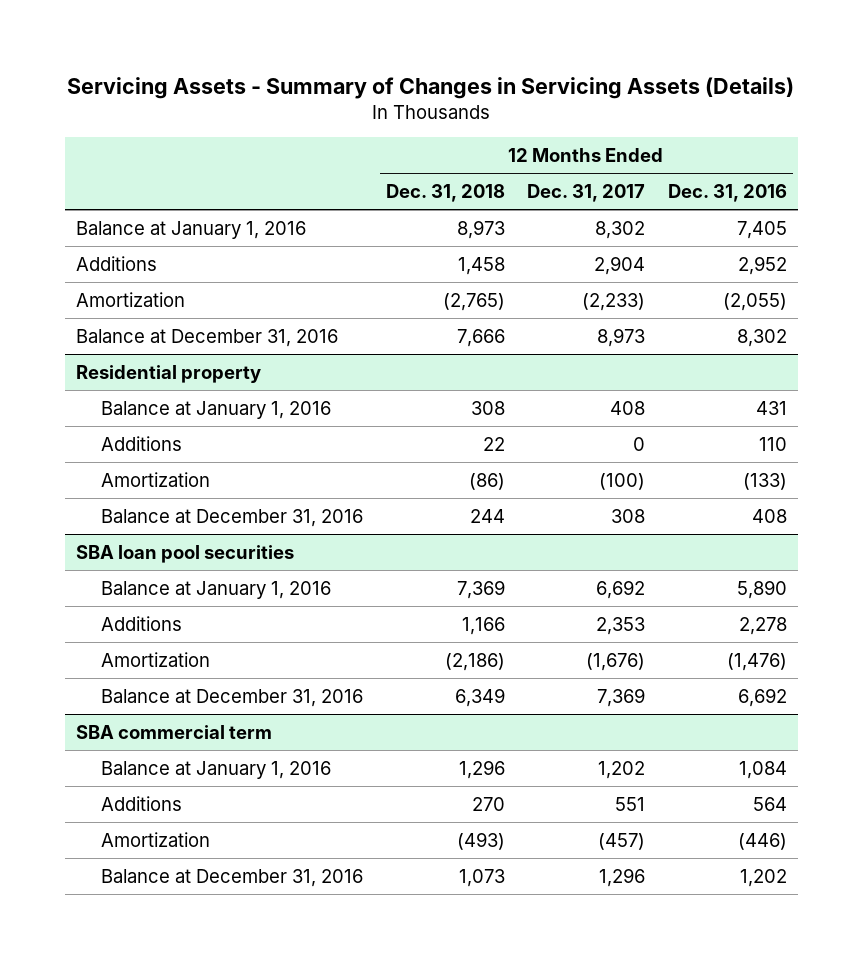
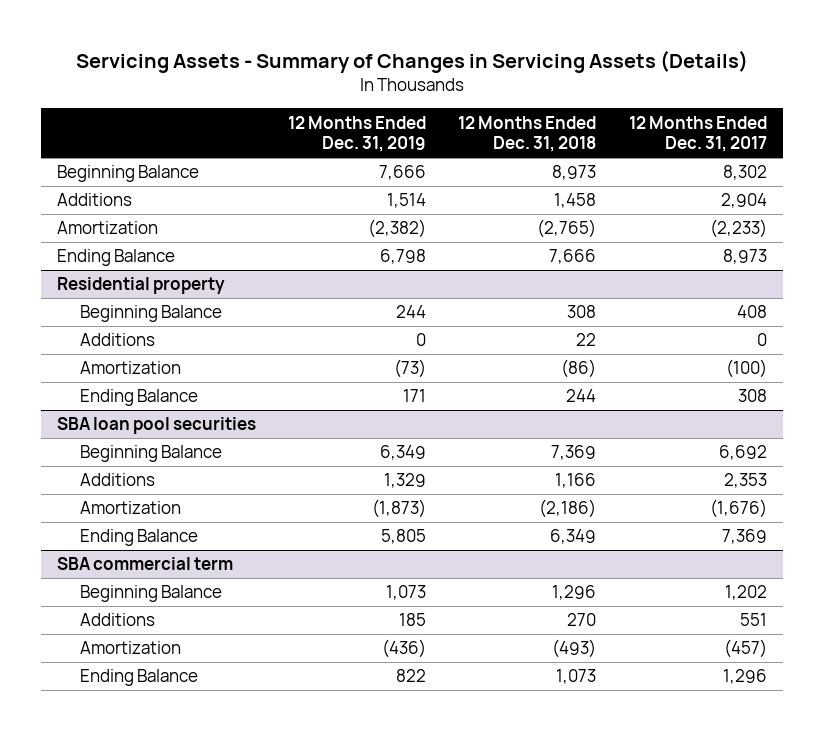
[667,184,787,203] Dec. 31, 2016 -> none
none -> [288,115,427,153] 12 Months Ended Dec. 31, 2019
[75,220,306,239] Balance at January 1, 2016 -> [57,165,200,183] Beginning Balance
[75,328,338,347] Balance at December 31, 2016 -> [57,249,176,267] Ending Balance
[101,400,332,419] Balance at January 1, 2016 -> [79,305,222,323] Beginning Balance
[101,508,364,527] Balance at December 31, 2016 -> [79,389,198,407] Ending Balance
[101,580,332,599] Balance at January 1, 2016 -> [79,445,222,463] Beginning Balance
[101,688,364,707] Balance at December 31, 2016 -> [79,529,198,547] Ending Balance
[101,760,332,779] Balance at January 1, 2016 -> [79,585,222,603] Beginning Balance
[101,868,364,887] Balance at December 31, 2016 -> [79,669,198,687] Ending Balance

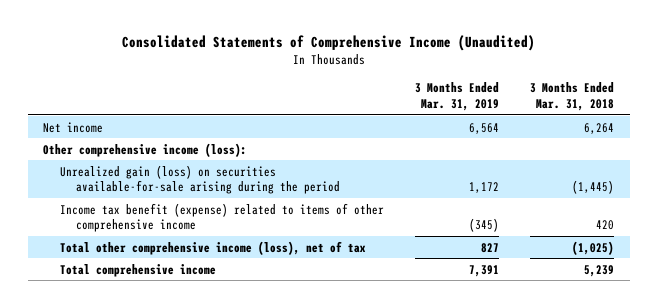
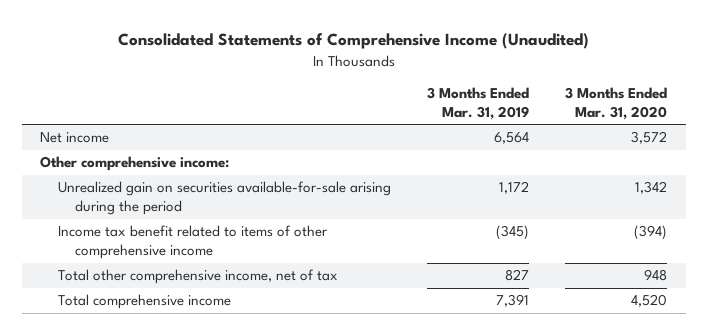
[530,82,615,112] 3 Months Ended Mar. 31, 2018 -> none
none -> [565,86,668,120] 3 Months Ended Mar. 31, 2020
[43,142,248,157] Other comprehensive income (loss): -> [40,156,230,172] Other comprehensive income:
[59,164,340,195] Unrealized gain (loss) on securities available-for-sale arising during the period -> [57,181,391,216] Unrealized gain on securities available-for-sale arising during the period
[59,202,384,233] Income tax benefit (expense) related to items of other comprehensive income -> [57,225,328,260] Income tax benefit related to items of other comprehensive income
[59,240,366,255] Total other comprehensive income (loss), net of tax -> [57,269,338,285] Total other comprehensive income, net of tax

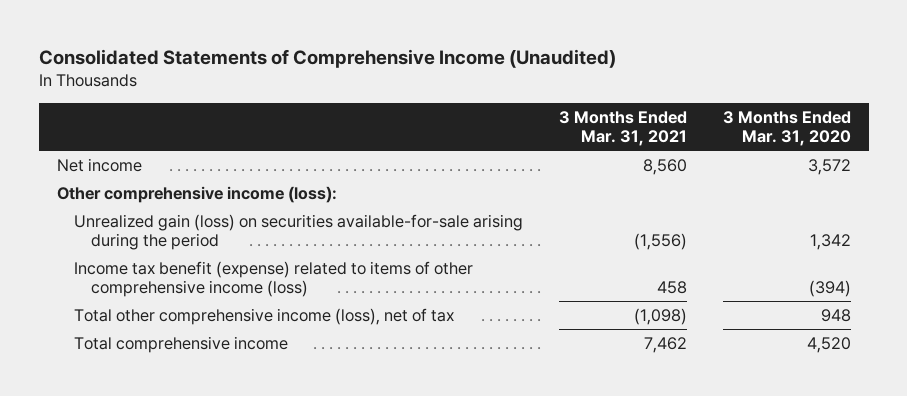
[427,86,530,120] 3 Months Ended Mar. 31, 2019 -> none
none -> [558,110,687,147] 3 Months Ended Mar. 31, 2021
[40,156,230,172] Other comprehensive income: -> [56,185,337,203] Other comprehensive income (loss):
[57,181,391,216] Unrealized gain on securities available-for-sale arising during the period -> [73,213,523,251] Unrealized gain (loss) on securities available-for-sale arising during the period
[57,225,328,260] Income tax benefit related to items of other comprehensive income -> [73,260,473,298] Income tax benefit (expense) related to items of other comprehensive income (loss)
[57,269,338,285] Total other comprehensive income, net of tax -> [73,307,454,325] Total other comprehensive income (loss), net of tax

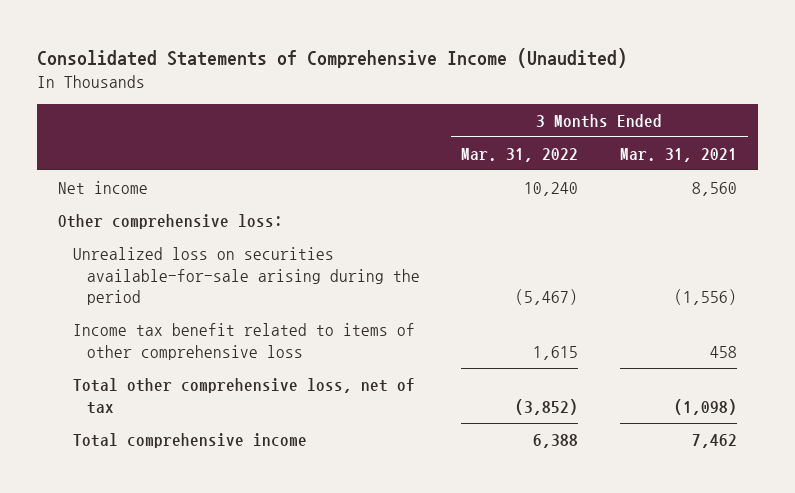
[722,110,851,147] 3 Months Ended Mar. 31, 2020 -> none
none -> [461,147,579,162] Mar. 31, 2022
[56,185,337,203] Other comprehensive income (loss): -> [58,213,284,229] Other comprehensive loss:
[73,213,523,251] Unrealized gain (loss) on securities available-for-sale arising during the period -> [72,246,420,306] Unrealized loss on securities available-for-sale arising during the period
[73,260,473,298] Income tax benefit (expense) related to items of other comprehensive income (loss) -> [72,322,415,360] Income tax benefit related to items of other comprehensive loss
[73,307,454,325] Total other comprehensive income (loss), net of tax -> [72,377,415,414] Total other comprehensive loss, net of tax

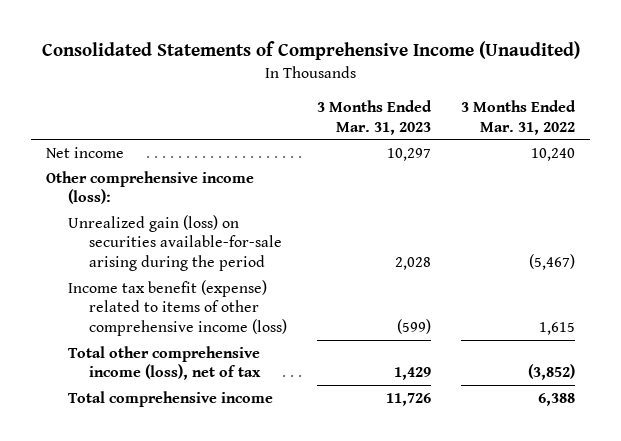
[620,147,738,162] Mar. 31, 2021 -> none
none -> [316,99,432,135] 3 Months Ended Mar. 31, 2023
[58,213,284,229] Other comprehensive loss: -> [46,170,255,205] Other comprehensive income (loss):
[72,246,420,306] Unrealized loss on securities available-for-sale arising during the period -> [67,214,282,272] Unrealized gain (loss) on securities available-for-sale arising during the period
[72,322,415,360] Income tax benefit related to items of other comprehensive loss -> [67,279,287,337] Income tax benefit (expense) related to items of other comprehensive income (loss)
[72,377,415,414] Total other comprehensive loss, net of tax -> [67,345,261,381] Total other comprehensive income (loss), net of tax

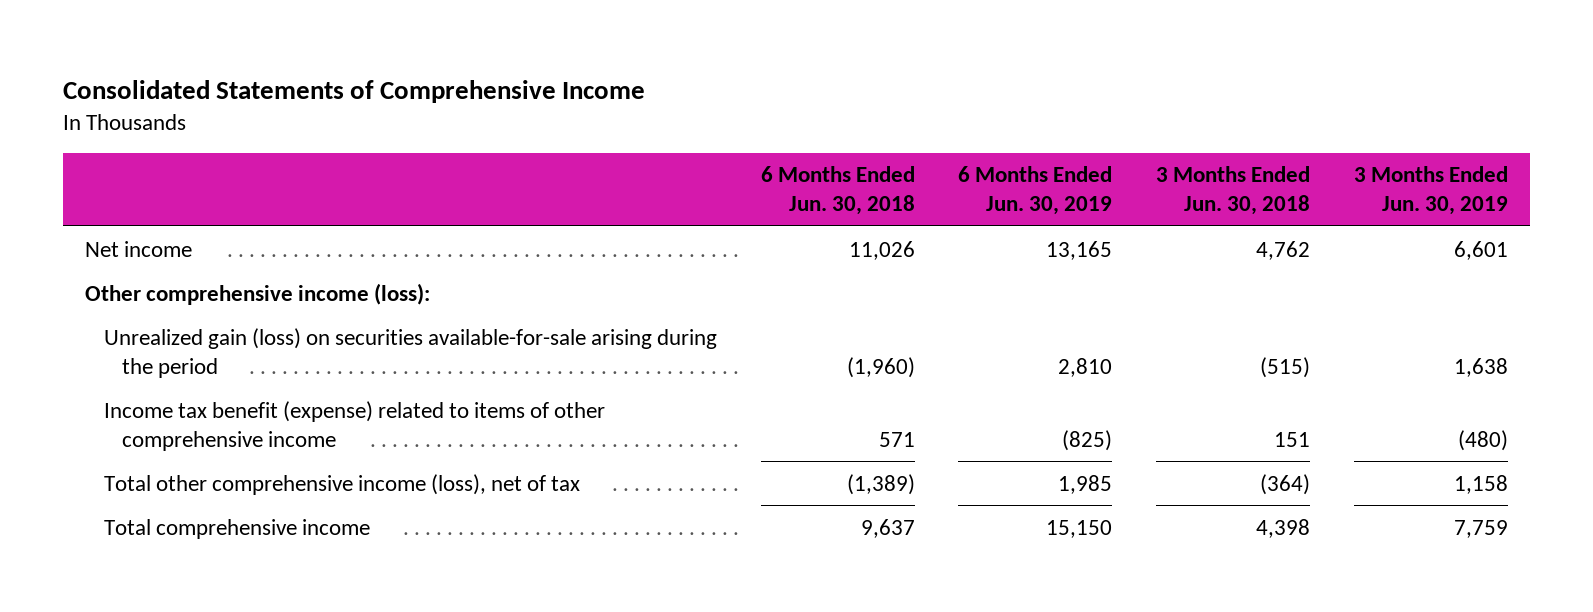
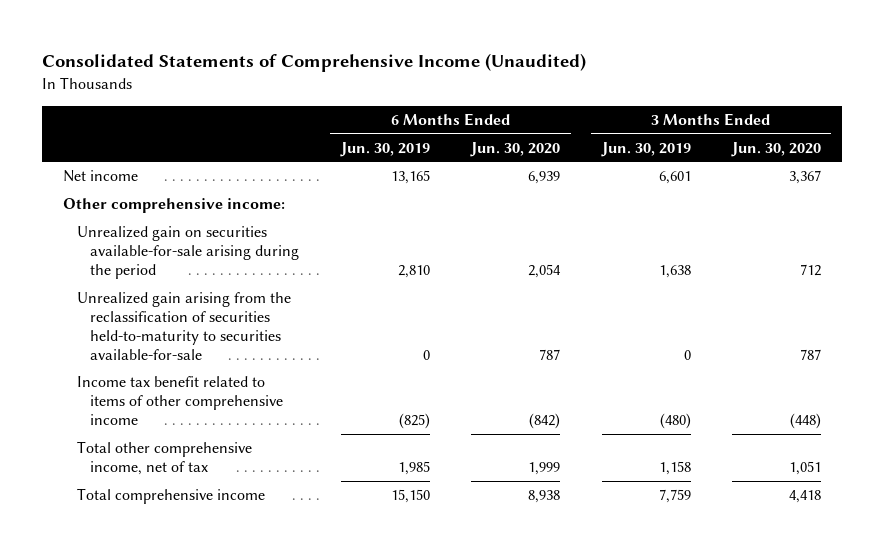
[62,79,645,103] Consolidated Statements of Comprehensive Income -> [42,53,587,73] Consolidated Statements of Comprehensive Income (Unaudited)
[760,166,915,216] 6 Months Ended Jun. 30, 2018 -> none
[1156,166,1311,216] 3 Months Ended Jun. 30, 2018 -> none
none -> [470,141,561,157] Jun. 30, 2020
none -> [730,141,821,157] Jun. 30, 2020
[84,282,430,305] Other comprehensive income (loss): -> [62,198,285,214] Other comprehensive income:
[103,327,717,378] Unrealized gain (loss) on securities available-for-sale arising during the period -> [76,226,300,279] Unrealized gain on securities available-for-sale arising during the period
none -> [76,292,291,360] Unrealized gain arising from the reclassification of securities held-to-maturity to securities available-for-sale
[103,400,605,451] Income tax benefit (expense) related to items of other comprehensive income -> [76,376,284,425] Income tax benefit related to items of other comprehensive income
[103,473,580,495] Total other comprehensive income (loss), net of tax -> [76,441,252,476] Total other comprehensive income, net of tax

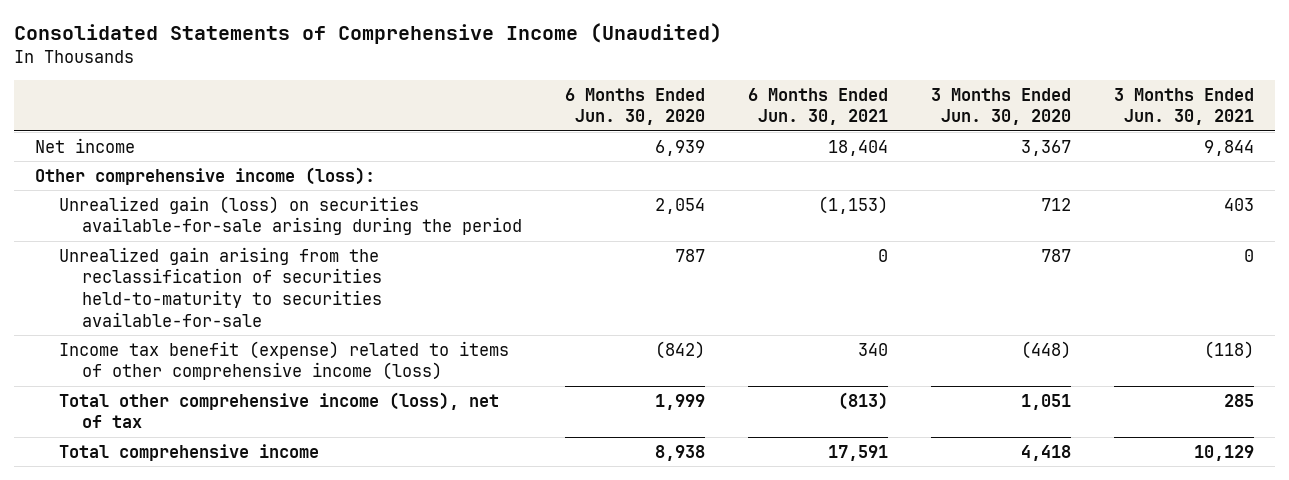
[339,141,430,157] Jun. 30, 2019 -> none
[600,141,691,157] Jun. 30, 2019 -> none
none -> [747,87,888,126] 6 Months Ended Jun. 30, 2021
none -> [1113,87,1254,126] 3 Months Ended Jun. 30, 2021
[62,198,285,214] Other comprehensive income: -> [35,166,376,185] Other comprehensive income (loss):
[76,226,300,279] Unrealized gain on securities available-for-sale arising during the period -> [58,195,522,236] Unrealized gain (loss) on securities available-for-sale arising during the period
[76,376,284,425] Income tax benefit related to items of other comprehensive income -> [58,340,509,381] Income tax benefit (expense) related to items of other comprehensive income (loss)
[76,441,252,476] Total other comprehensive income, net of tax -> [58,391,499,429] Total other comprehensive income (loss), net of tax

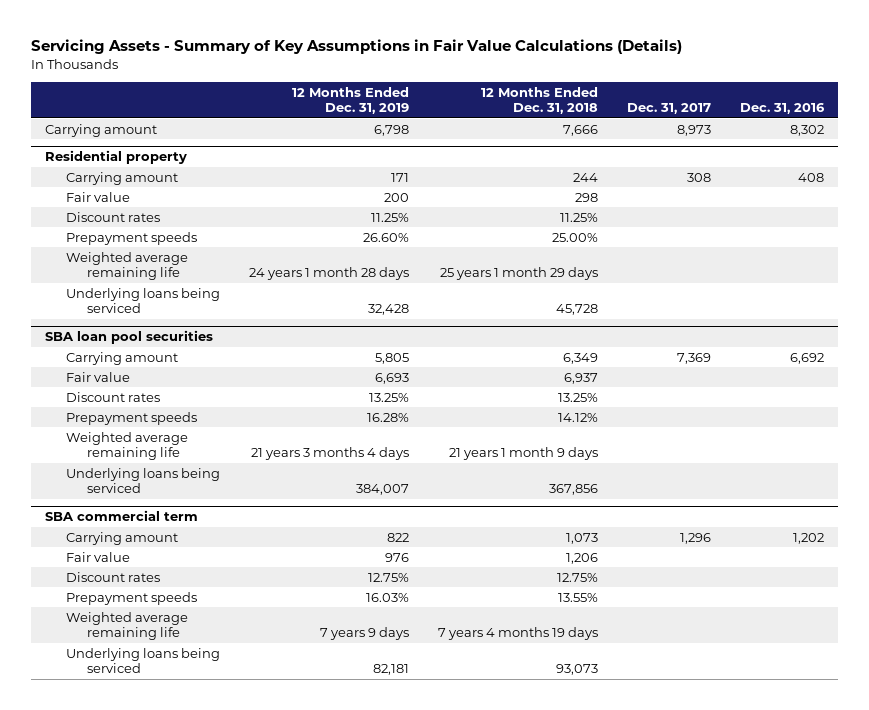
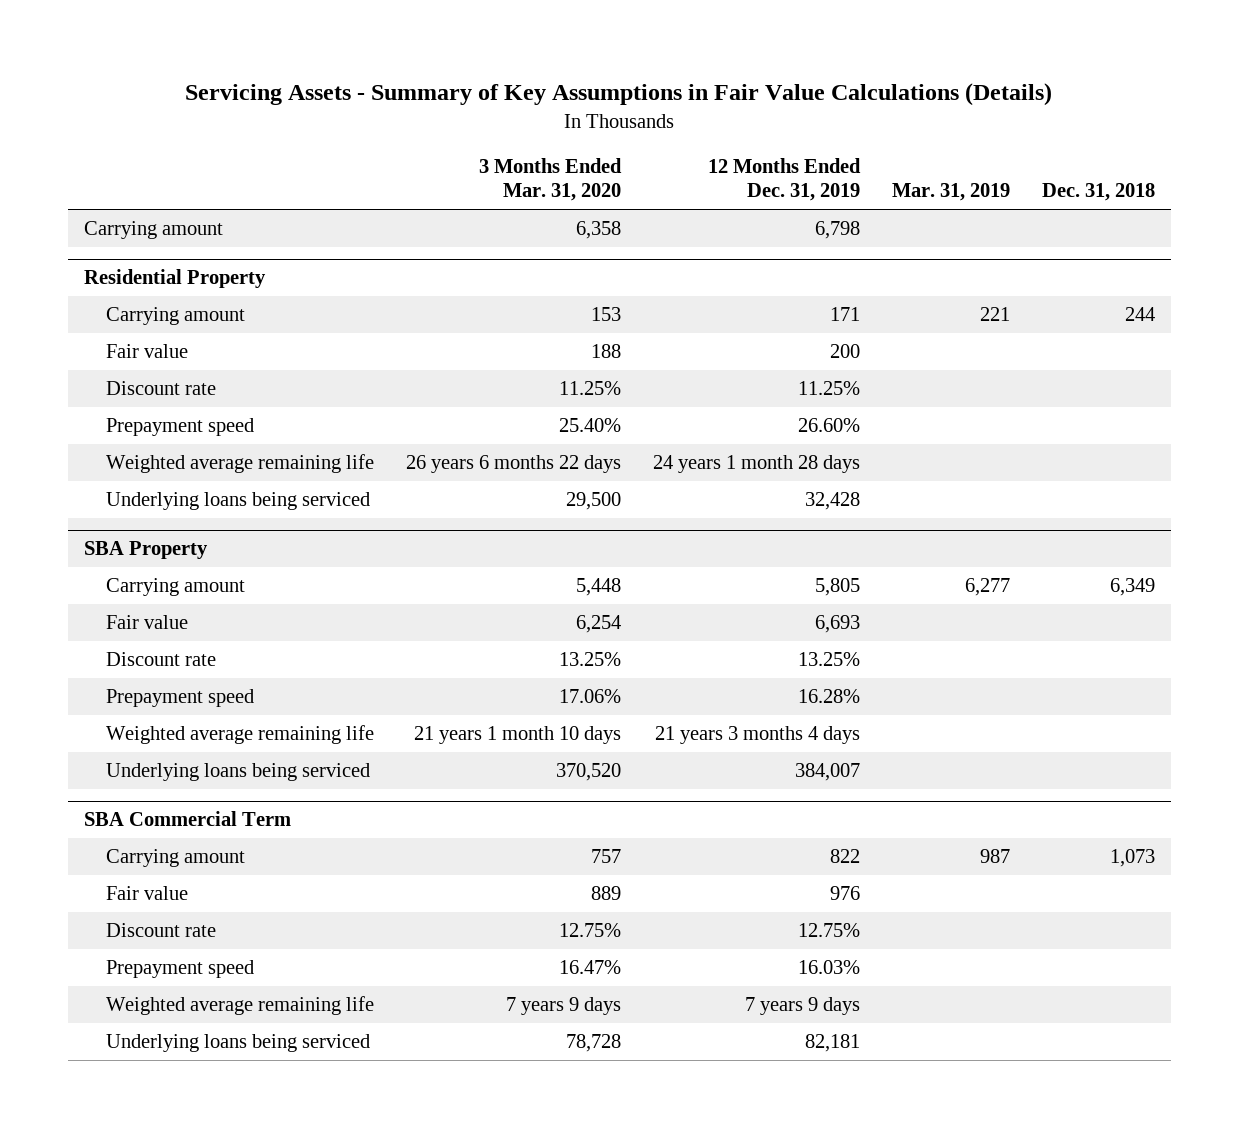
[480,86,598,115] 12 Months Ended Dec. 31, 2018 -> none
[626,103,711,115] Dec. 31, 2017 -> none
[739,103,825,115] Dec. 31, 2016 -> none
none -> [479,158,623,202] 3 Months Ended Mar. 31, 2020
none -> [892,183,1011,202] Mar. 31, 2019
none -> [1042,183,1156,202] Dec. 31, 2018
[45,150,188,165] Residential property -> [83,269,266,289] Residential Property
[66,211,161,222] Discount rates -> [106,381,217,396] Discount rate
[66,231,198,245] Prepayment speeds -> [106,418,255,437] Prepayment speed
[45,330,214,345] SBA loan pool securities -> none
none -> [83,541,208,560] SBA Property
[66,391,161,402] Discount rates -> [106,652,217,667] Discount rate
[66,411,198,425] Prepayment speeds -> [106,689,255,708] Prepayment speed
[45,510,199,522] SBA commercial term -> [83,811,291,827] SBA Commercial Term
[66,571,161,582] Discount rates -> [106,923,217,938] Discount rate
[66,591,198,605] Prepayment speeds -> [106,960,255,979] Prepayment speed

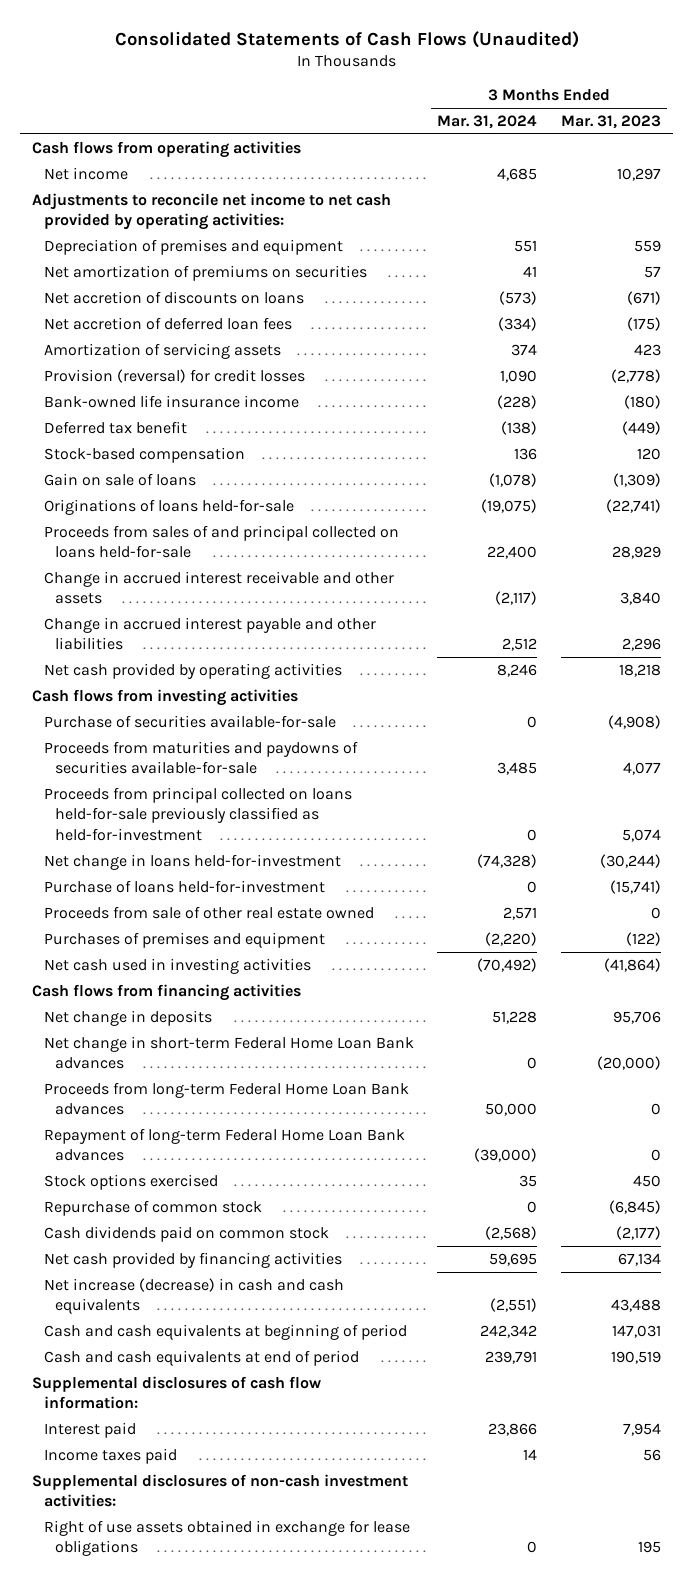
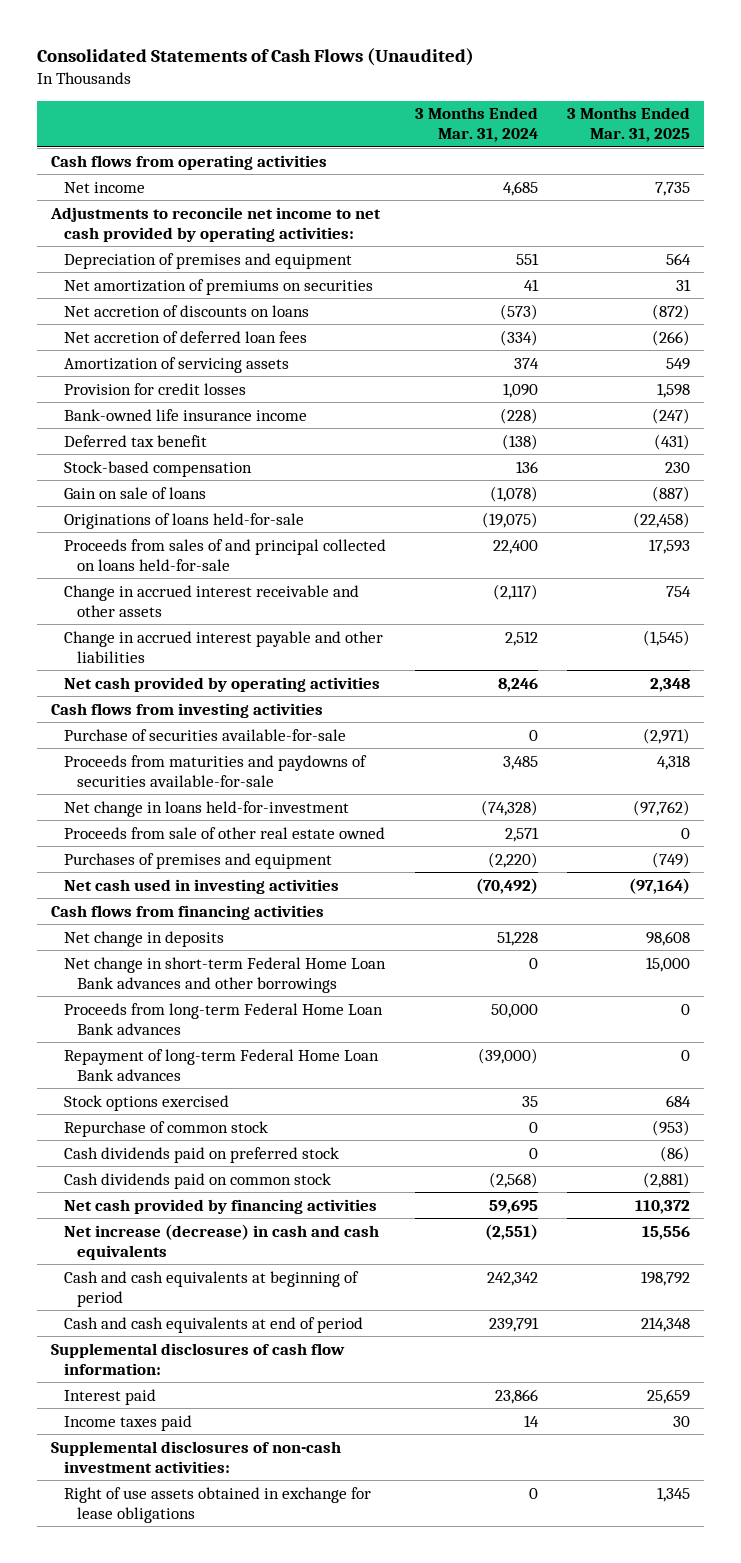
[561,115,662,130] Mar. 31, 2023 -> none
none -> [566,107,690,143] 3 Months Ended Mar. 31, 2025
[43,368,305,383] Provision (reversal) for credit losses -> [64,382,247,395] Provision for credit losses
[43,786,352,841] Proceeds from principal collected on loans held-for-sale previously classified as held-for-investment -> none
[43,879,325,893] Purchase of loans held-for-investment -> none
[43,1035,414,1070] Net change in short-term Federal Home Loan Bank advances -> [64,956,387,993] Net change in short-term Federal Home Loan Bank advances and other borrowings
none -> [64,1146,340,1163] Cash dividends paid on preferred stock

